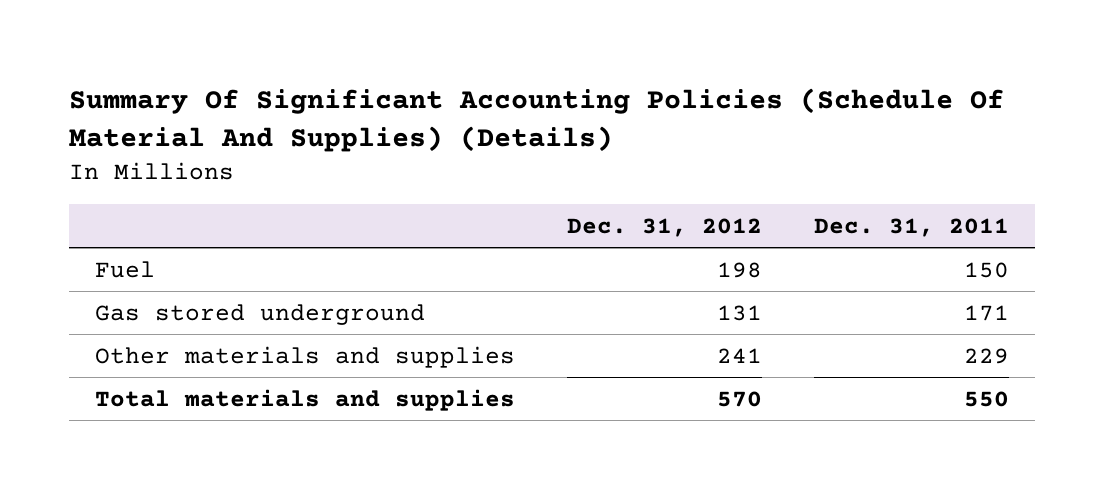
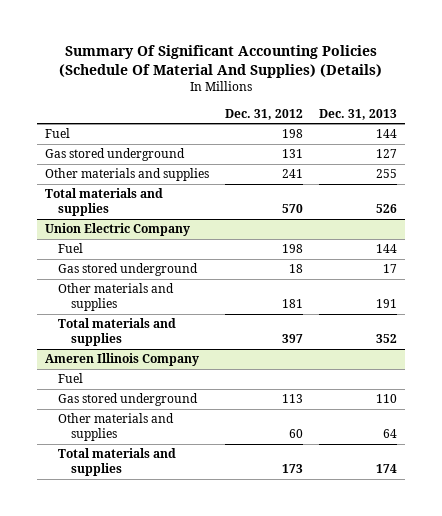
[814,217,1010,237] Dec. 31, 2011 -> none
none -> [318,108,397,120] Dec. 31, 2013
none -> [45,223,191,237] Union Electric Company
none -> [58,243,84,254] Fuel
none -> [58,263,199,277] Gas stored underground
none -> [58,283,175,312] Other materials and supplies
none -> [58,318,177,347] Total materials and supplies
none -> [45,353,200,367] Ameren Illinois Company
none -> [58,373,84,384] Fuel
none -> [58,393,199,407] Gas stored underground
none -> [58,413,175,442] Other materials and supplies
none -> [58,448,177,477] Total materials and supplies

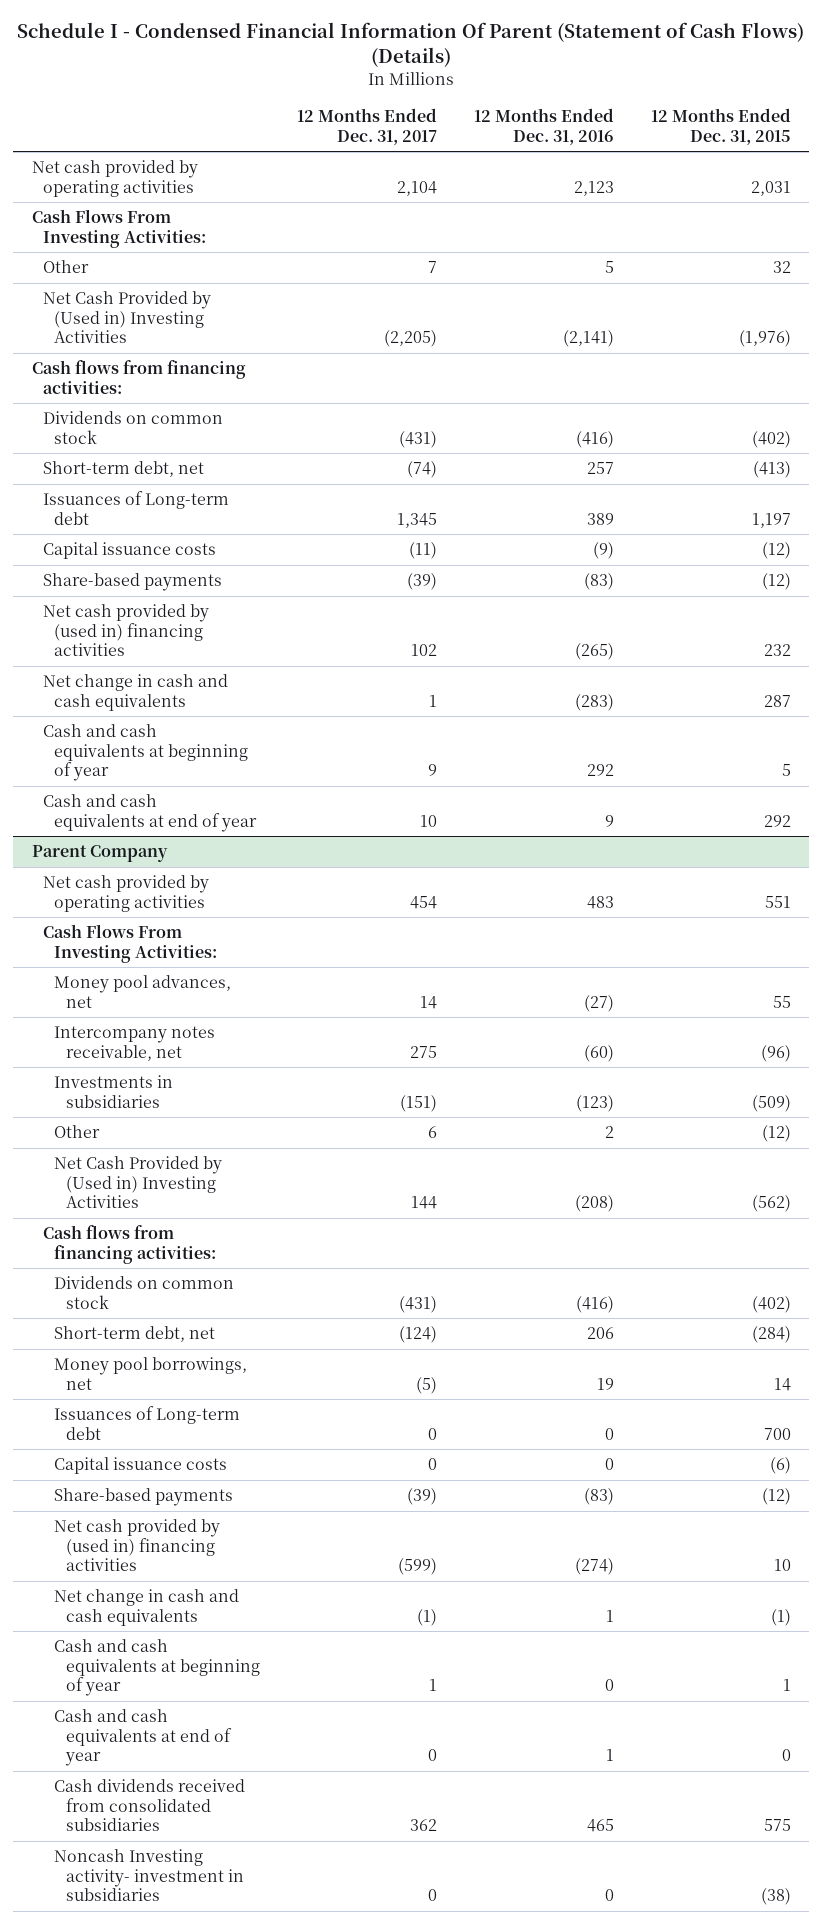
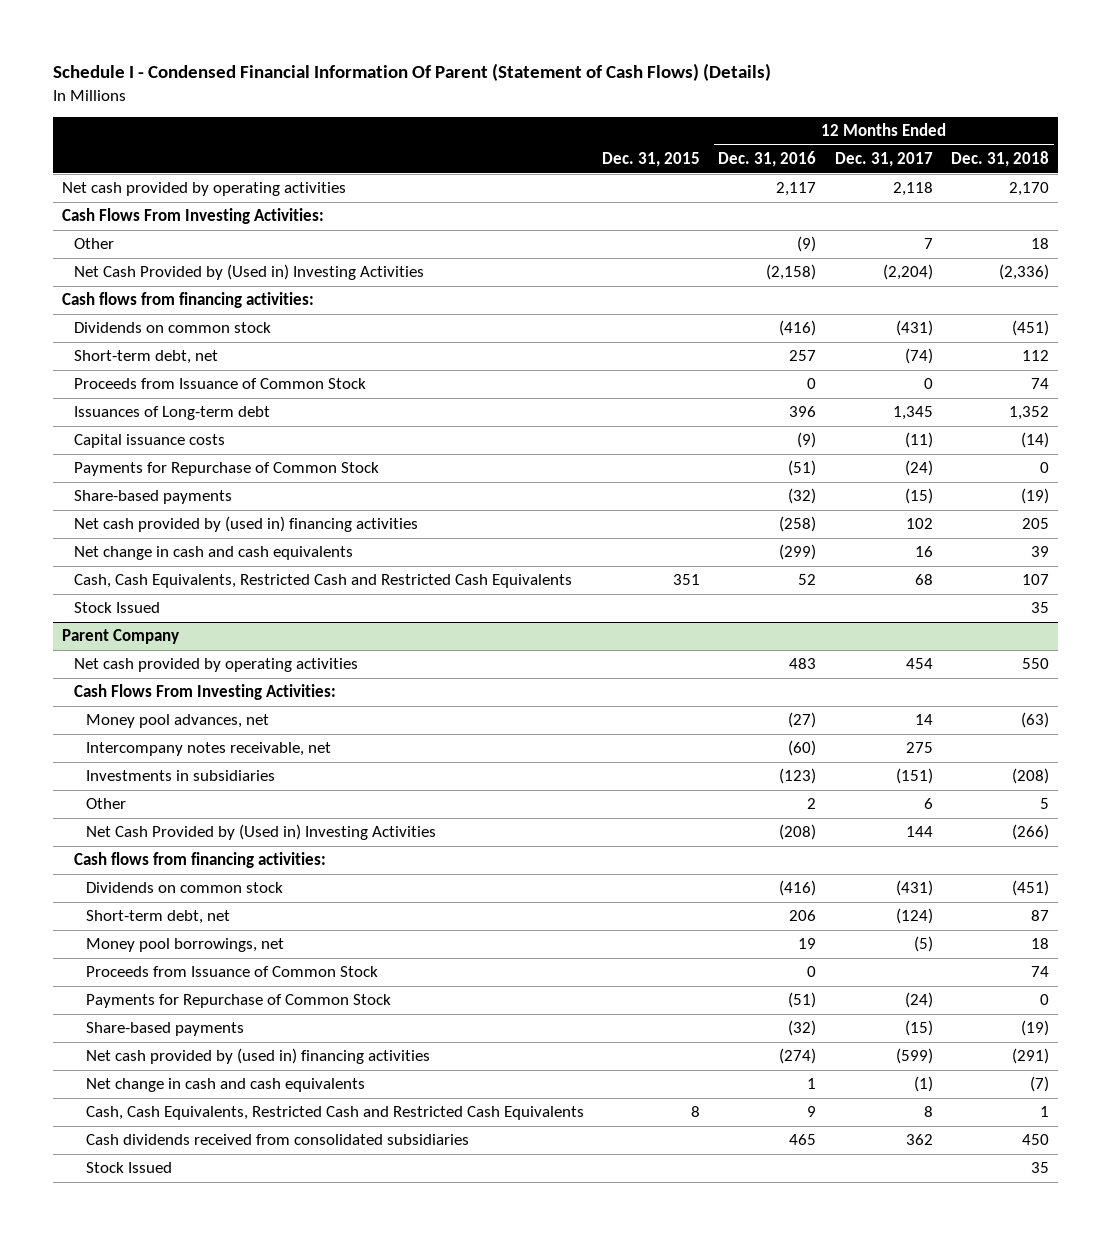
[650,108,791,145] 12 Months Ended Dec. 31, 2015 -> none
none -> [601,152,700,168] Dec. 31, 2015
none -> [950,151,1049,168] Dec. 31, 2018
[396,180,437,196] 2,104 -> [892,182,933,197] 2,118
[573,180,614,196] 2,123 -> [776,182,817,197] 2,117
[604,261,614,274] 5 -> [797,236,817,253] (9)
[383,330,437,348] (2,205) -> [882,264,933,281] (2,204)
[562,330,614,348] (2,141) -> [766,264,817,281] (2,158)
none -> [73,378,366,390] Proceeds from Issuance of Common Stock
[586,512,614,525] 389 -> [789,406,817,418] 396
[42,724,249,782] Cash and cash equivalents at beginning of year -> none
[42,794,258,832] Cash and cash equivalents at end of year -> none
none -> [73,462,379,477] Payments for Repurchase of Common Stock
[406,573,437,591] (39) -> [904,488,933,505] (15)
[583,573,614,591] (83) -> [788,488,817,505] (32)
[574,643,614,661] (265) -> [779,516,817,533] (258)
[428,694,437,707] 1 -> [914,546,933,558] 16
[574,693,614,711] (283) -> [779,544,817,561] (299)
none -> [73,574,572,589] Cash, Cash Equivalents, Restricted Cash and Restricted Cash Equivalents
none -> [73,602,160,614] Stock Issued
[54,1406,241,1440] Issuances of Long-term debt -> none
[54,1457,228,1475] Capital issuance costs -> none
none -> [85,966,378,978] Proceeds from Issuance of Common Stock
none -> [85,994,391,1009] Payments for Repurchase of Common Stock
[406,1488,437,1506] (39) -> [904,1020,933,1037] (15)
[583,1488,614,1506] (83) -> [788,1020,817,1037] (32)
[54,1639,260,1697] Cash and cash equivalents at beginning of year -> none
[54,1709,232,1767] Cash and cash equivalents at end of year -> none
none -> [85,1106,584,1121] Cash, Cash Equivalents, Restricted Cash and Restricted Cash Equivalents
[54,1849,244,1902] Noncash Investing activity- investment in subsidiaries -> none
none -> [85,1162,172,1174] Stock Issued

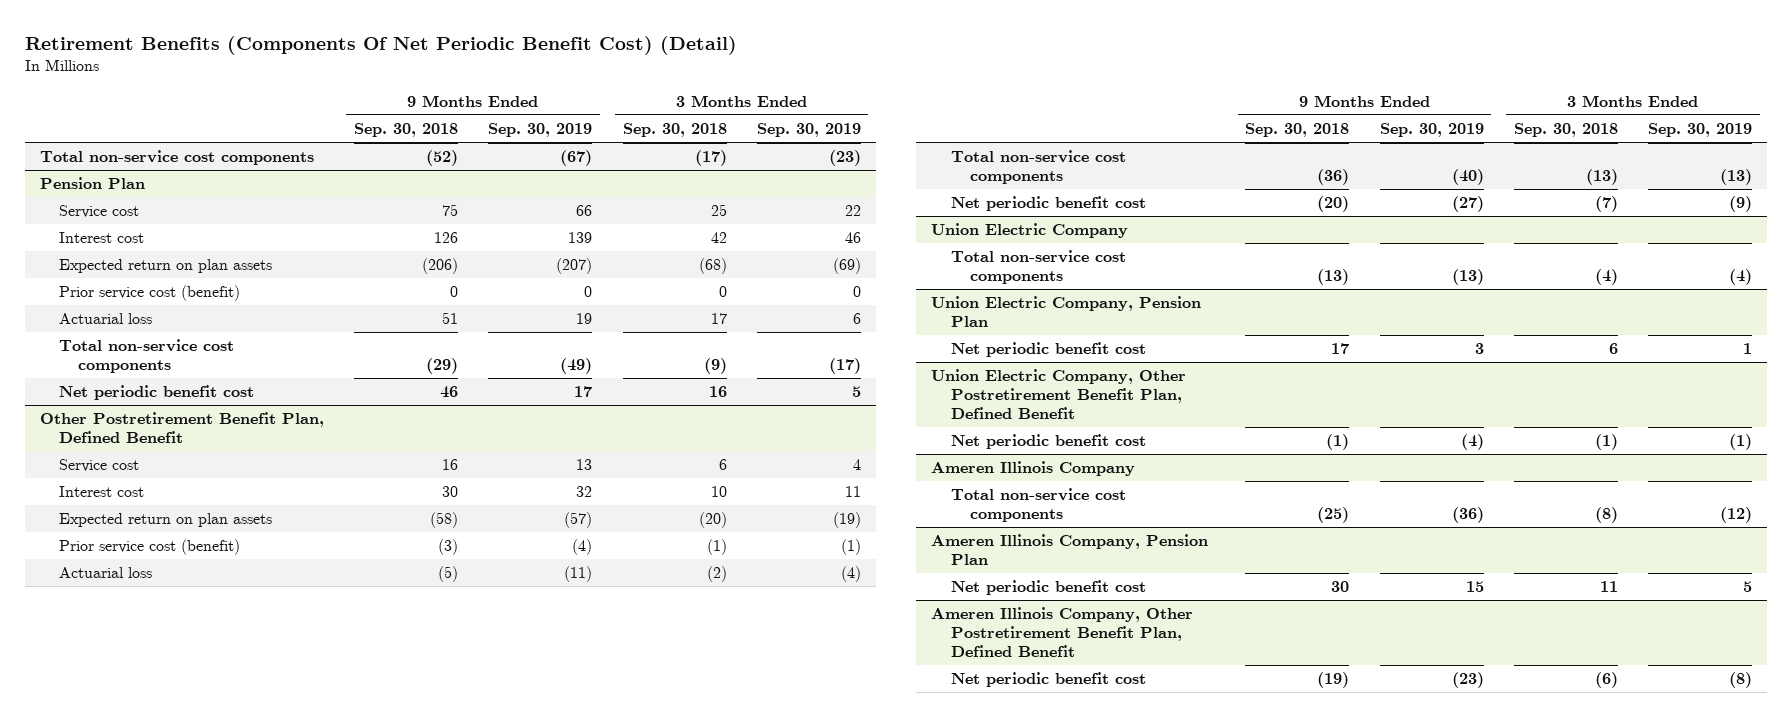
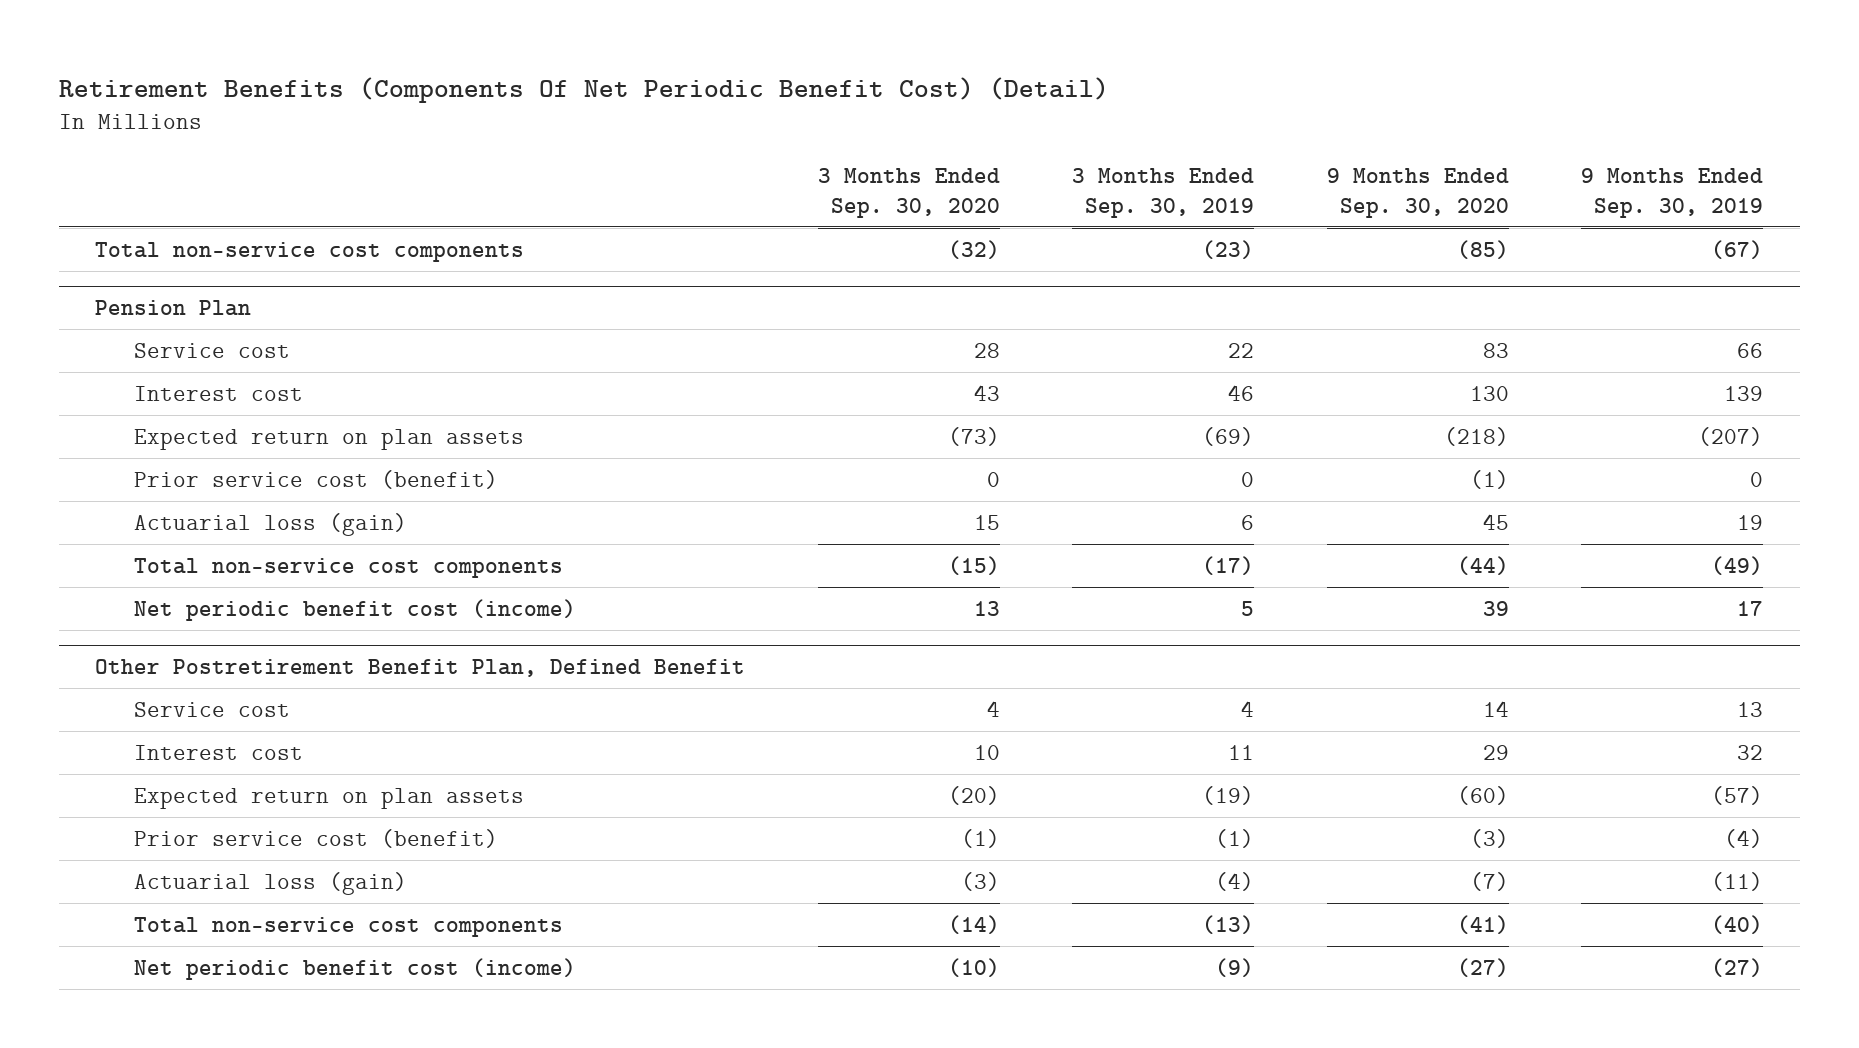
[354,123,459,138] Sep. 30, 2018 -> none
[622,123,727,138] Sep. 30, 2018 -> none
none -> [817,167,1000,218] 3 Months Ended Sep. 30, 2020
none -> [1326,167,1509,218] 9 Months Ended Sep. 30, 2020
[59,313,153,325] Actuarial loss -> [133,512,407,536] Actuarial loss (gain)
[59,385,255,401] Net periodic benefit cost -> [133,598,576,621] Net periodic benefit cost (income)
[59,567,153,579] Actuarial loss -> [133,871,407,895] Actuarial loss (gain)
[931,223,1129,239] Union Electric Company -> none
[950,250,1126,284] Total non-service cost components -> none
[931,296,1202,327] Union Electric Company, Pension Plan -> none
[950,342,1146,358] Net periodic benefit cost -> none
[931,369,1187,419] Union Electric Company, Other Postretirement Benefit Plan, Defined Benefit -> none
[950,434,1146,450] Net periodic benefit cost -> none
[931,461,1136,477] Ameren Illinois Company -> none
[950,488,1126,522] Total non-service cost components -> none
[931,534,1209,565] Ameren Illinois Company, Pension Plan -> none
[950,580,1146,596] Net periodic benefit cost -> none
[931,607,1194,657] Ameren Illinois Company, Other Postretirement Benefit Plan, Defined Benefit -> none
[950,672,1146,688] Net periodic benefit cost -> none
[950,196,1146,212] Net periodic benefit cost -> [133,957,576,980] Net periodic benefit cost (income)

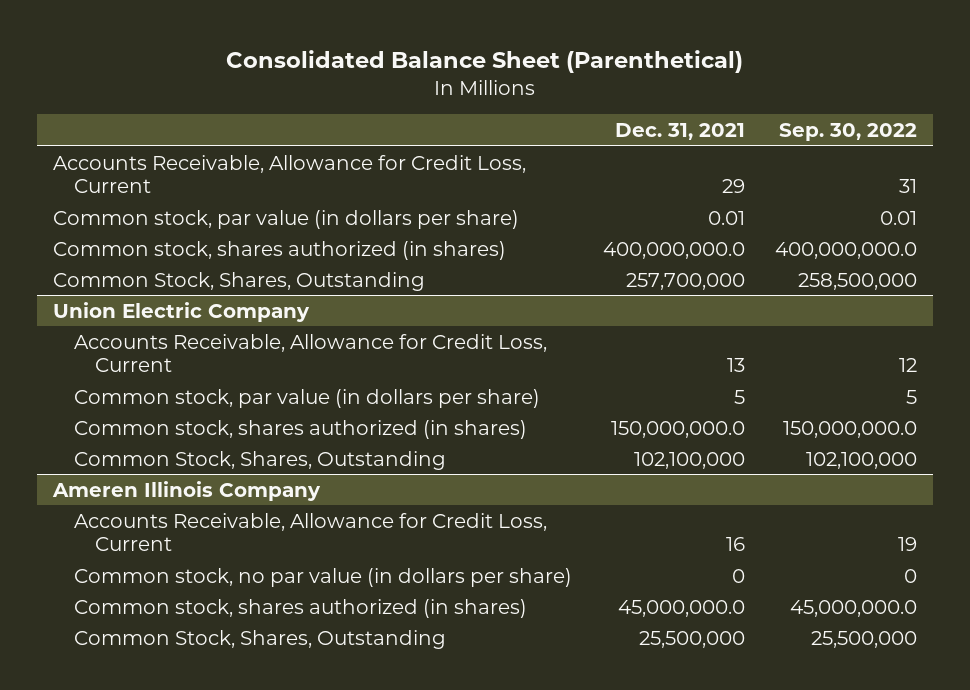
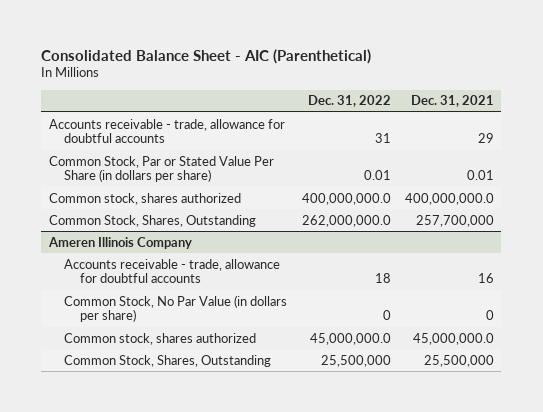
[226,49,744,73] Consolidated Balance Sheet (Parenthetical) -> [41,48,372,64] Consolidated Balance Sheet - AIC (Parenthetical)
[779,123,918,142] Sep. 30, 2022 -> none
none -> [307,95,391,108] Dec. 31, 2022
[52,154,526,194] Accounts Receivable, Allowance for Credit Loss, Current -> [48,118,285,143] Accounts receivable - trade, allowance for doubtful accounts
[52,209,519,229] Common stock, par value (in dollars per share) -> [48,155,274,182] Common Stock, Par or Stated Value Per Share (in dollars per share)
[52,240,506,260] Common stock, shares authorized (in shares) -> [48,192,241,205] Common stock, shares authorized
[52,301,310,322] Union Electric Company -> none
[73,333,547,373] Accounts Receivable, Allowance for Credit Loss, Current -> none
[73,388,540,408] Common stock, par value (in dollars per share) -> none
[73,419,527,439] Common stock, shares authorized (in shares) -> none
[73,450,446,470] Common Stock, Shares, Outstanding -> none
[73,512,547,552] Accounts Receivable, Allowance for Credit Loss, Current -> [64,258,281,283] Accounts receivable - trade, allowance for doubtful accounts
[73,567,572,587] Common stock, no par value (in dollars per share) -> [64,294,288,322] Common Stock, No Par Value (in dollars per share)
[73,598,527,618] Common stock, shares authorized (in shares) -> [64,332,257,345] Common stock, shares authorized

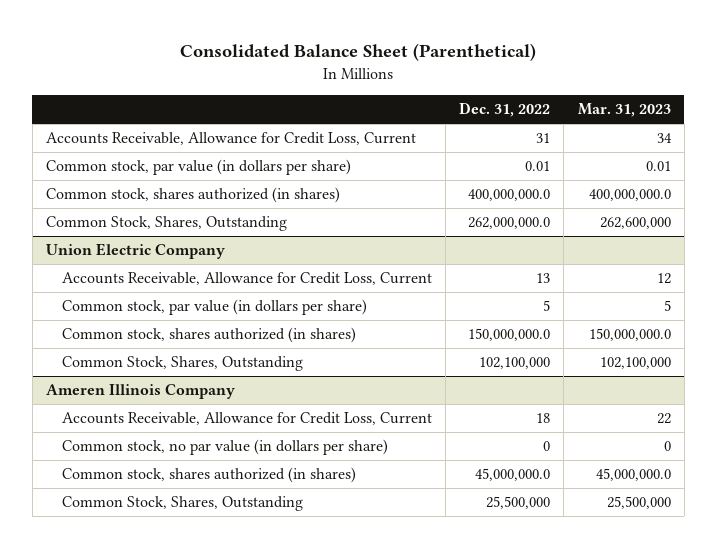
[41,48,372,64] Consolidated Balance Sheet - AIC (Parenthetical) -> [180,43,537,62] Consolidated Balance Sheet (Parenthetical)
[410,95,494,108] Dec. 31, 2021 -> none
none -> [577,103,671,118] Mar. 31, 2023
[48,118,285,143] Accounts receivable - trade, allowance for doubtful accounts -> [46,132,417,146] Accounts Receivable, Allowance for Credit Loss, Current
[48,155,274,182] Common Stock, Par or Stated Value Per Share (in dollars per share) -> [46,159,352,176] Common stock, par value (in dollars per share)
[48,192,241,205] Common stock, shares authorized -> [46,187,341,204] Common stock, shares authorized (in shares)
none -> [46,243,226,260] Union Electric Company
none -> [61,272,432,286] Accounts Receivable, Allowance for Credit Loss, Current
none -> [61,299,367,316] Common stock, par value (in dollars per share)
none -> [61,327,356,344] Common stock, shares authorized (in shares)
none -> [61,356,303,372] Common Stock, Shares, Outstanding
[64,258,281,283] Accounts receivable - trade, allowance for doubtful accounts -> [61,412,432,426] Accounts Receivable, Allowance for Credit Loss, Current
[64,294,288,322] Common Stock, No Par Value (in dollars per share) -> [61,439,388,456] Common stock, no par value (in dollars per share)
[64,332,257,345] Common stock, shares authorized -> [61,467,356,484] Common stock, shares authorized (in shares)

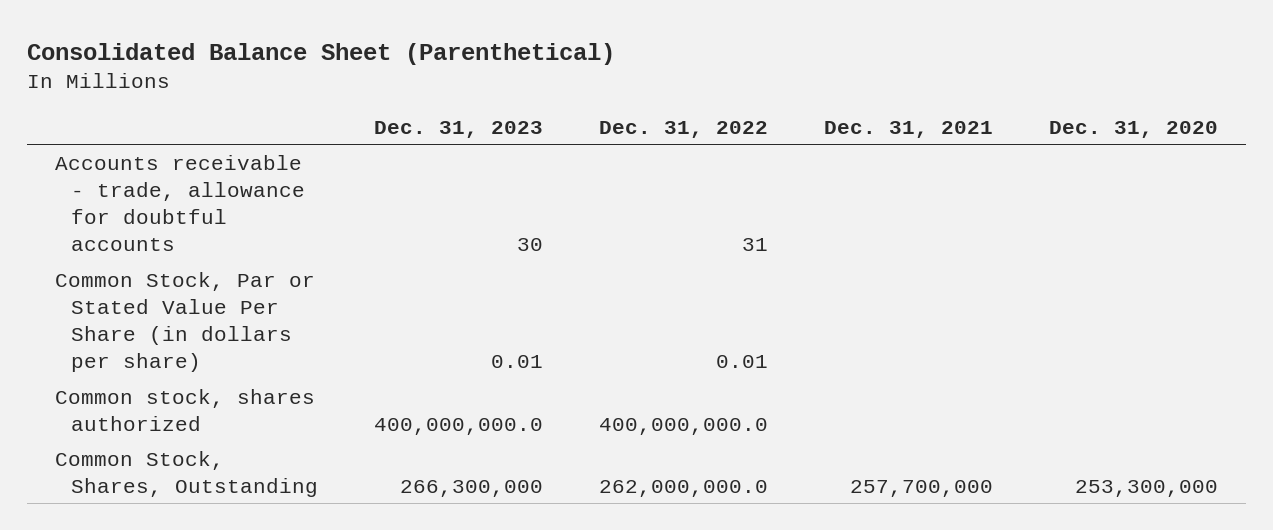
[577,103,671,118] Mar. 31, 2023 -> none
none -> [374,120,544,138] Dec. 31, 2023
none -> [824,120,994,138] Dec. 31, 2021
none -> [1049,120,1219,138] Dec. 31, 2020
[46,132,417,146] Accounts Receivable, Allowance for Credit Loss, Current -> [54,154,306,251] Accounts receivable - trade, allowance for doubtful accounts
[46,159,352,176] Common stock, par value (in dollars per share) -> [54,271,315,372] Common Stock, Par or Stated Value Per Share (in dollars per share)
[46,187,341,204] Common stock, shares authorized (in shares) -> [54,388,315,431] Common stock, shares authorized
[46,243,226,260] Union Electric Company -> none
[61,272,432,286] Accounts Receivable, Allowance for Credit Loss, Current -> none
[61,299,367,316] Common stock, par value (in dollars per share) -> none
[61,327,356,344] Common stock, shares authorized (in shares) -> none
[61,356,303,372] Common Stock, Shares, Outstanding -> none
[46,384,236,400] Ameren Illinois Company -> none
[61,412,432,426] Accounts Receivable, Allowance for Credit Loss, Current -> none
[61,439,388,456] Common stock, no par value (in dollars per share) -> none
[61,467,356,484] Common stock, shares authorized (in shares) -> none
[61,496,303,512] Common Stock, Shares, Outstanding -> none

